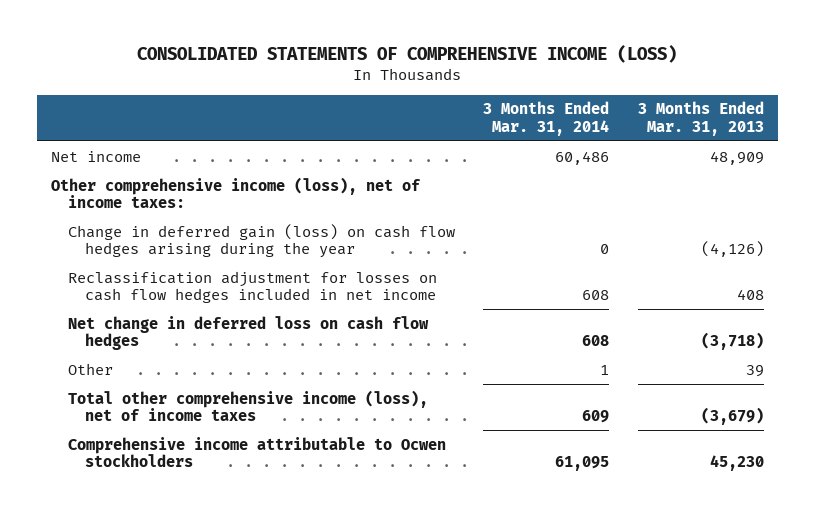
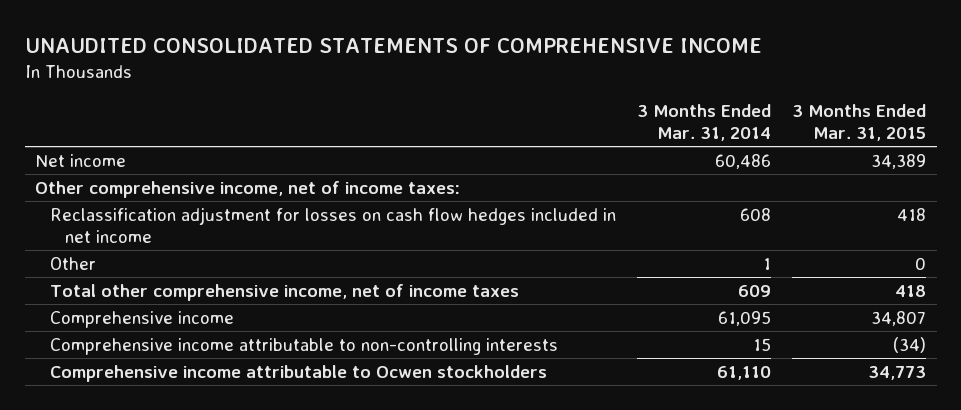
[137,44,678,63] CONSOLIDATED STATEMENTS OF COMPREHENSIVE INCOME (LOSS) -> [24,38,762,54] UNAUDITED CONSOLIDATED STATEMENTS OF COMPREHENSIVE INCOME
[637,101,764,136] 3 Months Ended Mar. 31, 2013 -> none
none -> [792,103,927,141] 3 Months Ended Mar. 31, 2015
[68,223,456,258] Change in deferred gain (loss) on cash flow hedges arising during the year -> none
[51,176,422,208] Other comprehensive income (loss), net of income taxes: -> [35,180,461,198] Other comprehensive income, net of income taxes:
[68,315,430,350] Net change in deferred loss on cash flow hedges -> none
[68,389,429,421] Total other comprehensive income (loss), net of income taxes -> [49,283,519,301] Total other comprehensive income, net of income taxes
none -> [49,310,234,328] Comprehensive income
none -> [49,337,558,355] Comprehensive income attributable to non-controlling interests
[555,455,610,471] 61,095 -> [716,365,771,380] 61,110

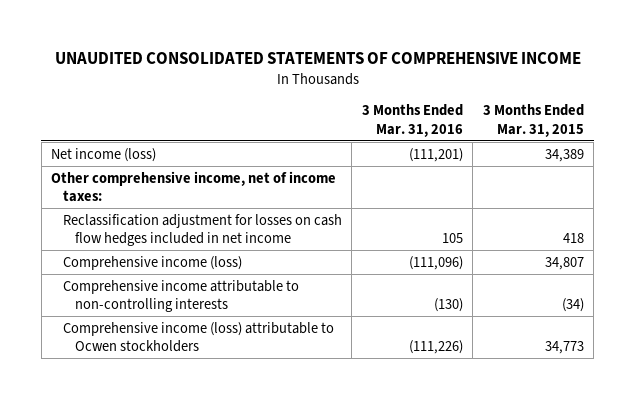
[636,103,771,141] 3 Months Ended Mar. 31, 2014 -> none
none -> [361,103,463,137] 3 Months Ended Mar. 31, 2016
[35,153,127,167] Net income -> [51,147,157,162] Net income (loss)
[49,256,96,270] Other -> none
[49,283,519,301] Total other comprehensive income, net of income taxes -> none
[49,310,234,328] Comprehensive income -> [62,255,242,270] Comprehensive income (loss)
[49,364,547,382] Comprehensive income attributable to Ocwen stockholders -> [62,321,334,353] Comprehensive income (loss) attributable to Ocwen stockholders

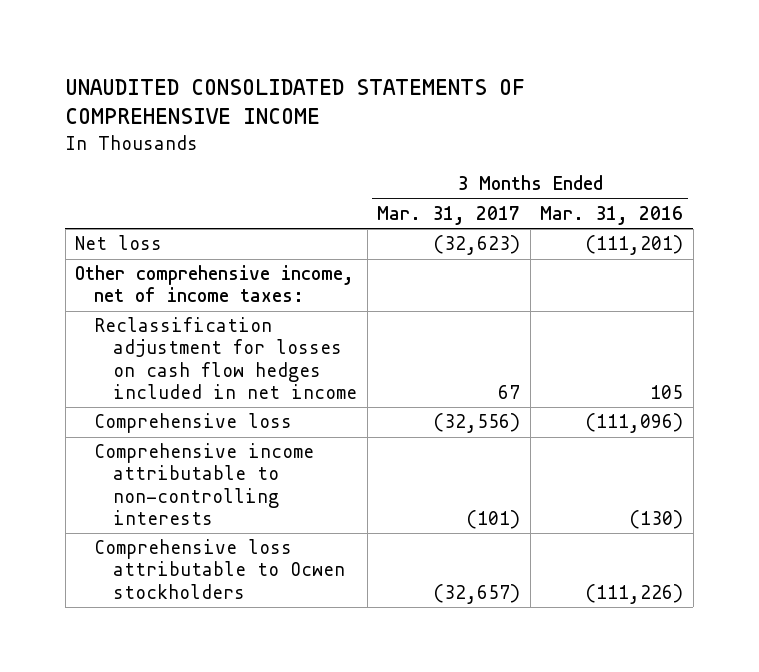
[482,103,584,137] 3 Months Ended Mar. 31, 2015 -> none
none -> [377,205,521,225] Mar. 31, 2017
[51,147,157,162] Net income (loss) -> [75,235,163,251] Net loss
[62,255,242,270] Comprehensive income (loss) -> [94,413,293,434] Comprehensive loss
[62,321,334,353] Comprehensive income (loss) attributable to Ocwen stockholders -> [94,539,346,599] Comprehensive loss attributable to Ocwen stockholders

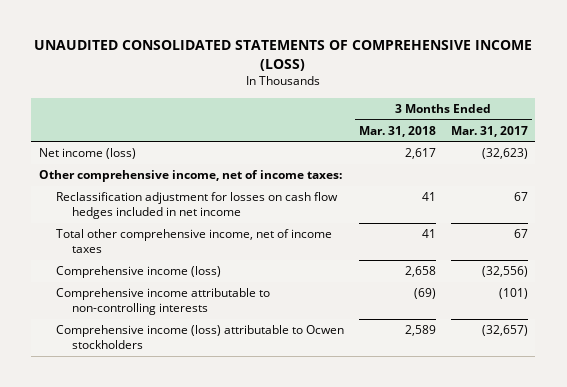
[65,78,526,125] UNAUDITED CONSOLIDATED STATEMENTS OF COMPREHENSIVE INCOME -> [34,40,533,71] UNAUDITED CONSOLIDATED STATEMENTS OF COMPREHENSIVE INCOME (LOSS)
[540,205,684,225] Mar. 31, 2016 -> none
none -> [358,125,436,137] Mar. 31, 2018
[75,235,163,251] Net loss -> [38,148,136,160] Net income (loss)
none -> [55,229,332,254] Total other comprehensive income, net of income taxes
[94,413,293,434] Comprehensive loss -> [55,266,221,279] Comprehensive income (loss)
[94,539,346,599] Comprehensive loss attributable to Ocwen stockholders -> [55,325,344,350] Comprehensive income (loss) attributable to Ocwen stockholders

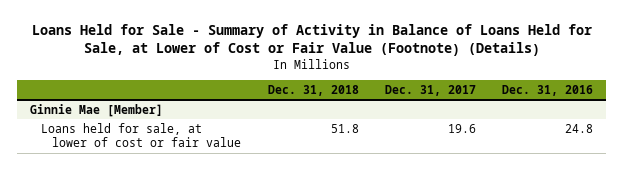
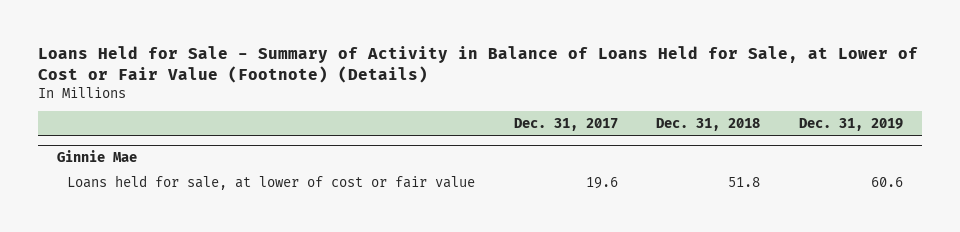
[502,84,594,96] Dec. 31, 2016 -> none
none -> [798,118,903,132] Dec. 31, 2019
[29,103,163,117] Ginnie Mae [Member] -> [57,150,138,163] Ginnie Mae

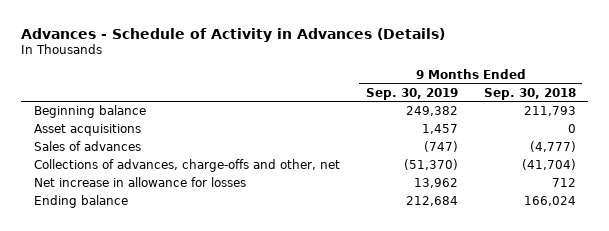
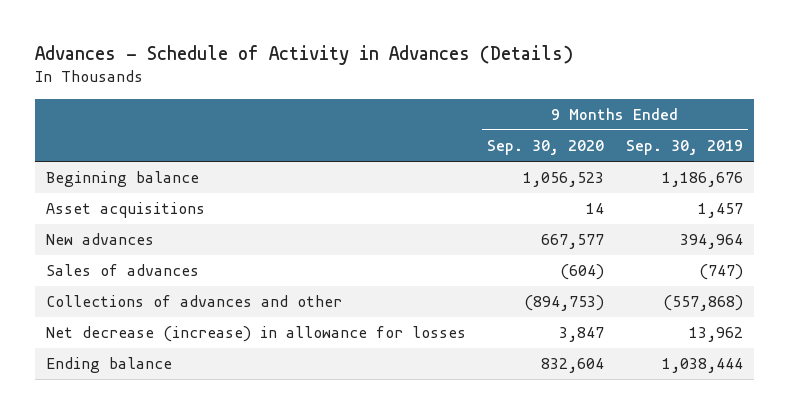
[483,87,576,100] Sep. 30, 2018 -> none
none -> [487,140,605,156] Sep. 30, 2020
[405,106,458,117] 249,382 -> [661,172,743,188] 1,186,676
none -> [45,233,154,246] New advances
[33,159,340,173] Collections of advances, charge-offs and other, net -> [45,295,342,308] Collections of advances and other
[403,159,458,171] (51,370) -> [662,295,743,312] (557,868)
[33,177,246,188] Net increase in allowance for losses -> [45,326,466,343] Net decrease (increase) in allowance for losses
[405,196,458,207] 212,684 -> [661,358,743,374] 1,038,444

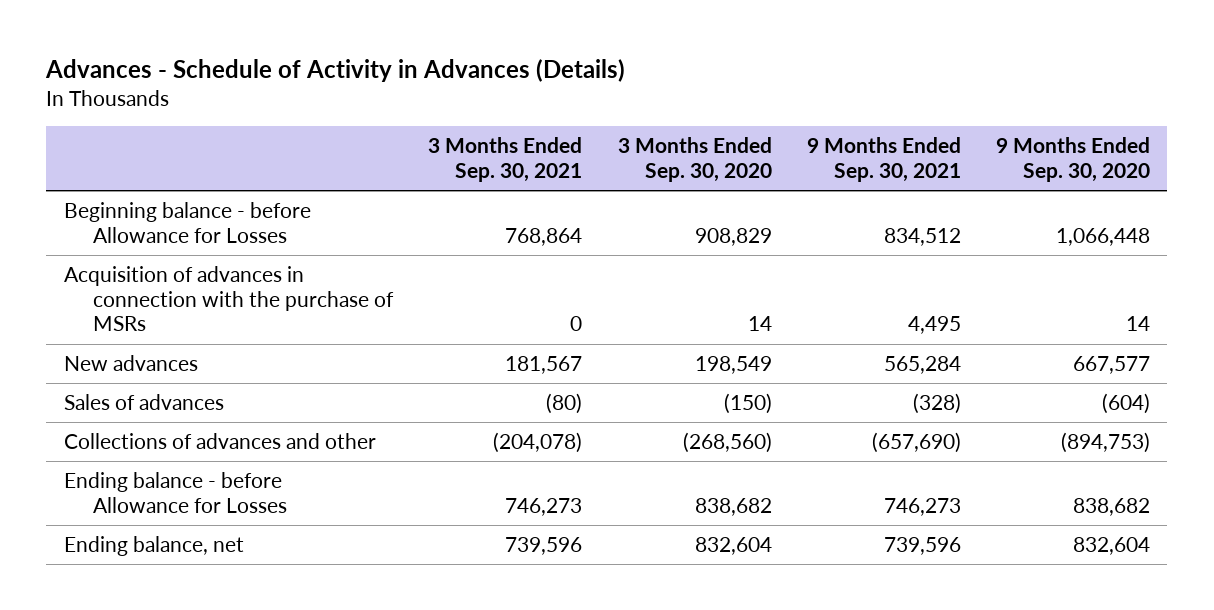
[625,140,743,156] Sep. 30, 2019 -> none
none -> [428,137,583,182] 3 Months Ended Sep. 30, 2021
none -> [617,137,772,182] 3 Months Ended Sep. 30, 2020
none -> [806,137,961,182] 9 Months Ended Sep. 30, 2021
[45,171,199,188] Beginning balance -> none
none -> [63,201,311,243] Beginning balance - before Allowance for Losses
[45,202,205,219] Asset acquisitions -> [63,265,395,332] Acquisition of advances in connection with the purchase of MSRs
[45,326,466,343] Net decrease (increase) in allowance for losses -> none
none -> [63,471,288,513] Ending balance - before Allowance for Losses
[45,357,172,374] Ending balance -> [63,535,244,556] Ending balance, net

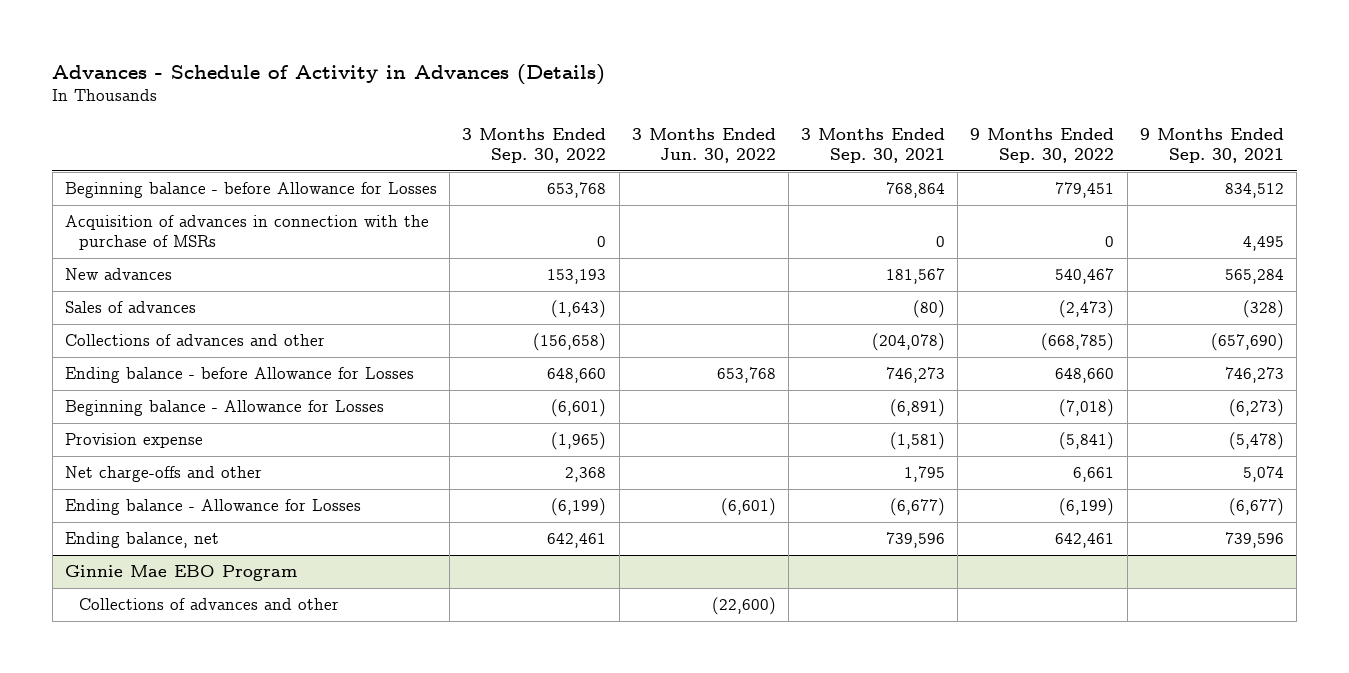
[617,137,772,182] 3 Months Ended Sep. 30, 2020 -> none
[995,137,1150,182] 9 Months Ended Sep. 30, 2020 -> none
none -> [462,128,607,164] 3 Months Ended Sep. 30, 2022
none -> [631,128,776,164] 3 Months Ended Jun. 30, 2022
none -> [970,128,1115,164] 9 Months Ended Sep. 30, 2022
none -> [65,400,385,417] Beginning balance - Allowance for Losses
none -> [65,433,204,449] Provision expense
none -> [65,466,263,483] Net charge-offs and other
none -> [65,499,362,516] Ending balance - Allowance for Losses
none -> [65,565,298,582] Ginnie Mae EBO Program
none -> [78,598,339,611] Collections of advances and other

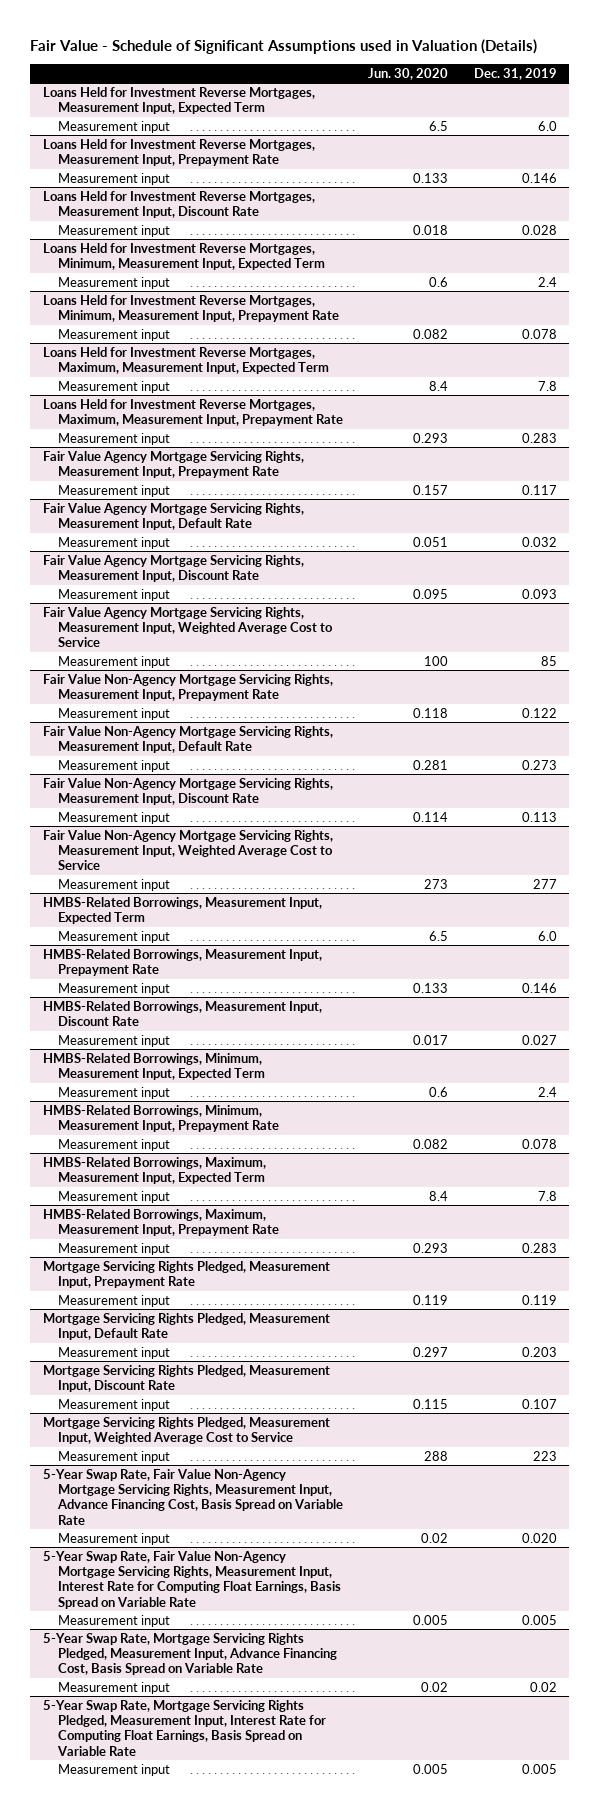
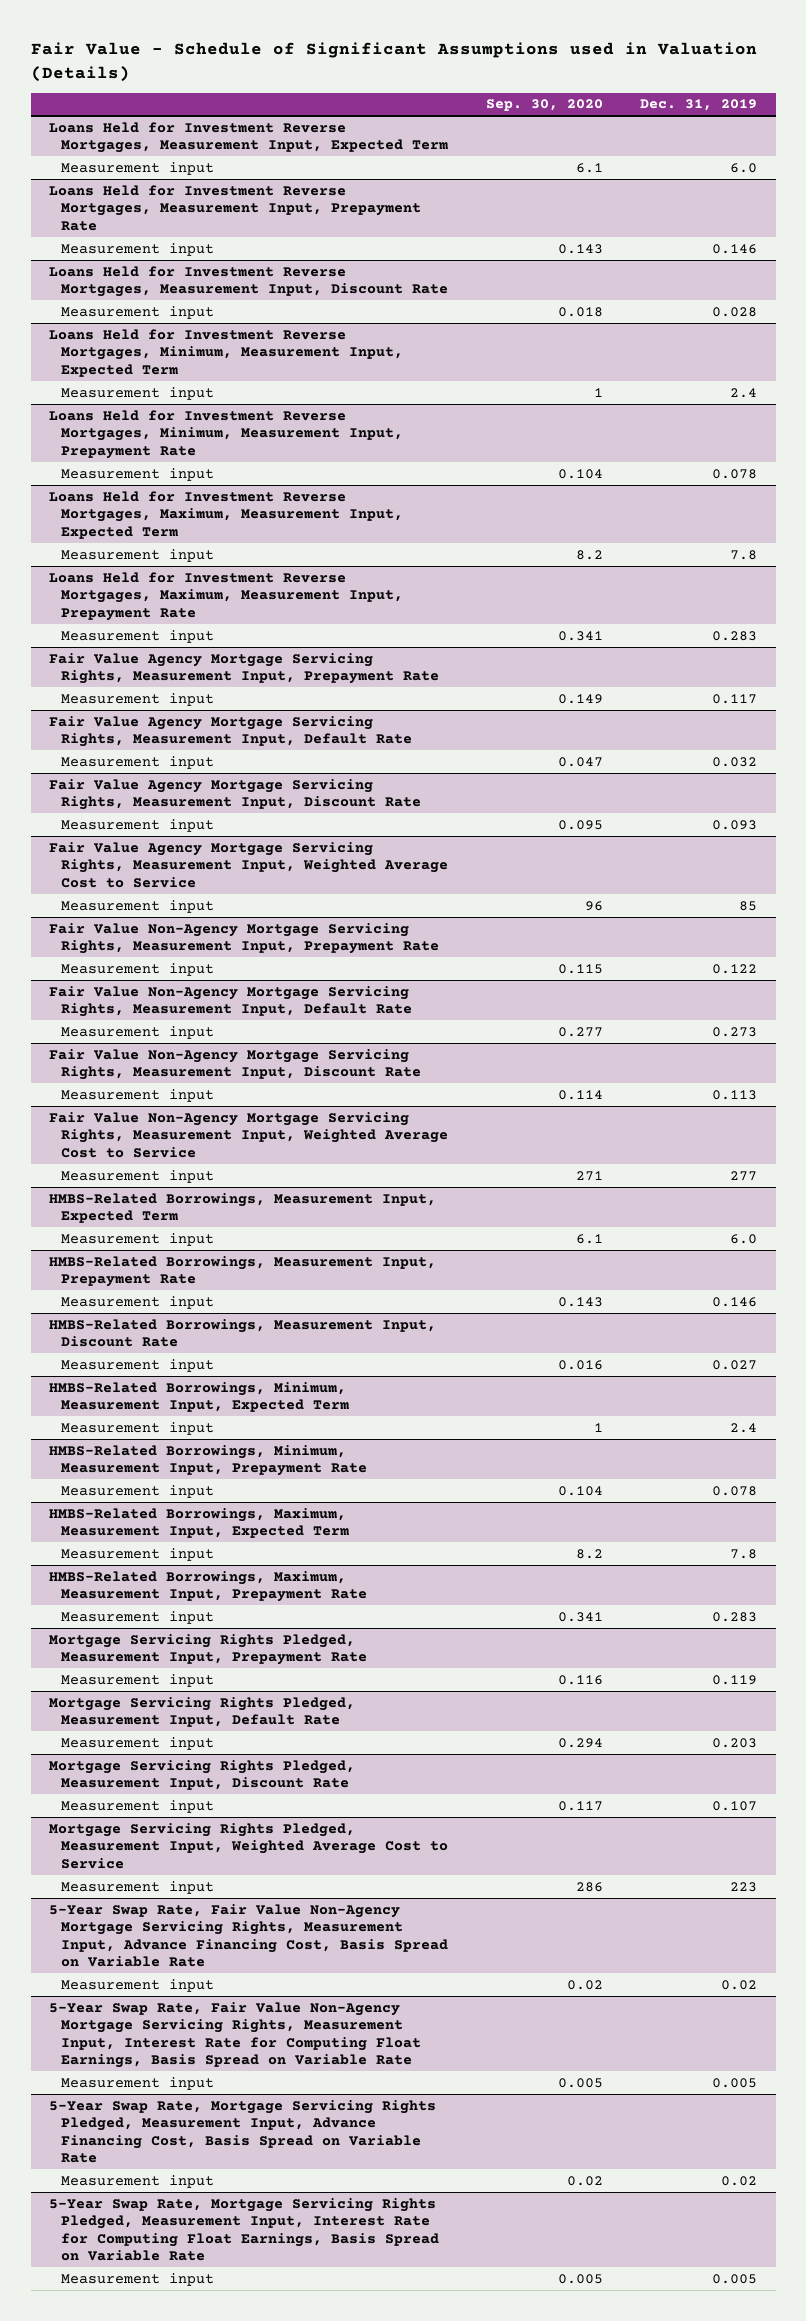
[368,67,449,80] Jun. 30, 2020 -> none
none -> [485,99,603,112] Sep. 30, 2020
[521,1532,557,1543] 0.020 -> [721,1979,758,1990] 0.02

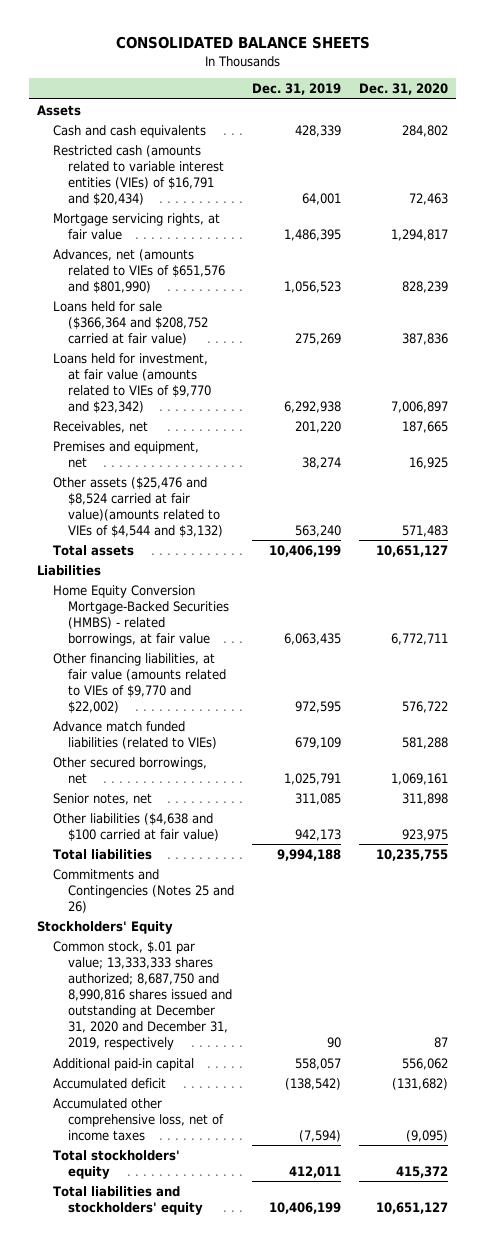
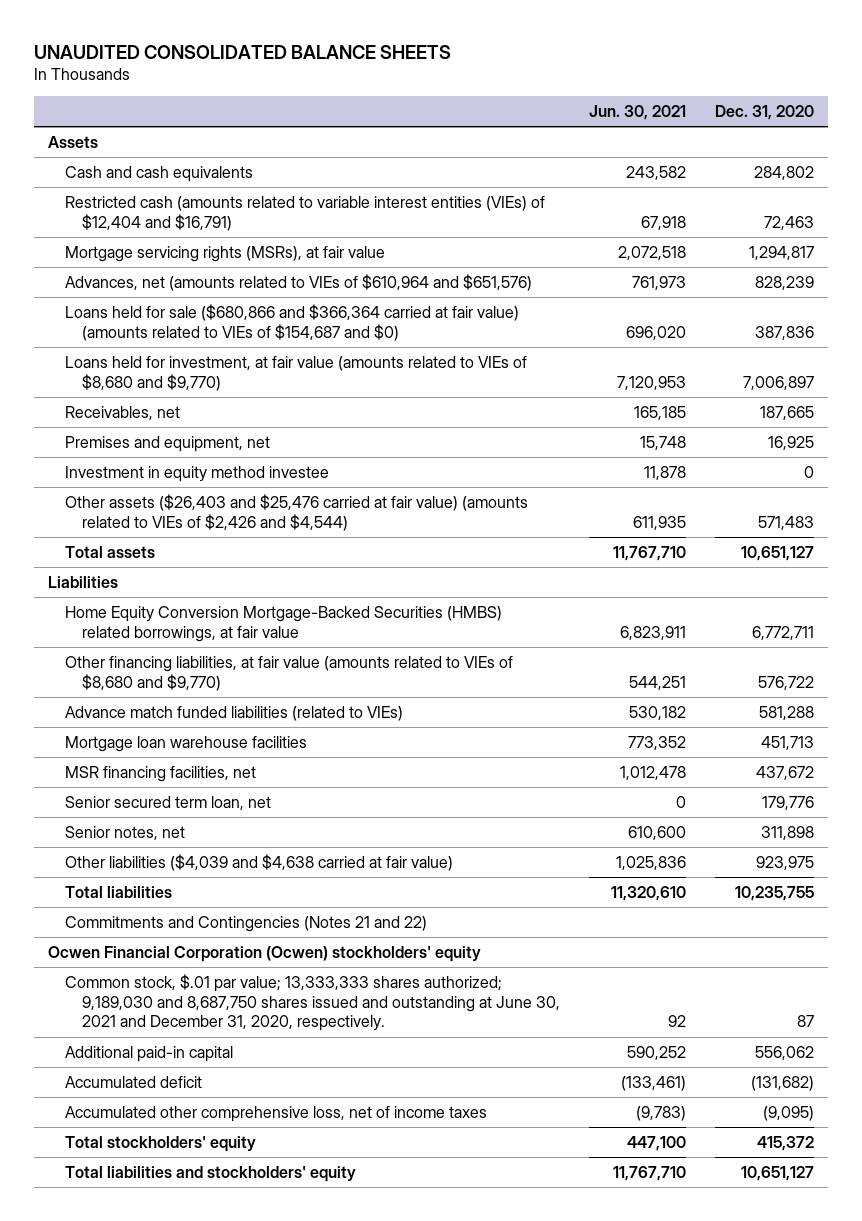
[115,36,370,50] CONSOLIDATED BALANCE SHEETS -> [34,44,452,59] UNAUDITED CONSOLIDATED BALANCE SHEETS
[251,83,341,96] Dec. 31, 2019 -> none
none -> [589,105,687,121] Jun. 30, 2021
[52,144,225,205] Restricted cash (amounts related to variable interest entities (VIEs) of $16,791 and $20,434) -> [65,195,546,231] Restricted cash (amounts related to variable interest entities (VIEs) of $12,404 and $16,791)
[52,212,220,240] Mortgage servicing rights, at fair value -> [65,245,386,262] Mortgage servicing rights (MSRs), at fair value
[52,248,226,293] Advances, net (amounts related to VIEs of $651,576 and $801,990) -> [65,273,533,291] Advances, net (amounts related to VIEs of $610,964 and $651,576)
[52,300,209,345] Loans held for sale ($366,364 and $208,752 carried at fair value) -> [65,303,520,341] Loans held for sale ($680,866 and $366,364 carried at fair value) (amounts related to VIEs of $154,687 and $0)
[52,352,212,413] Loans held for investment, at fair value (amounts related to VIEs of $9,770 and $23,342) -> [65,355,528,391] Loans held for investment, at fair value (amounts related to VIEs of $8,680 and $9,770)
none -> [65,465,330,482] Investment in equity method investee
[52,476,224,537] Other assets ($25,476 and $8,524 carried at fair value)(amounts related to VIEs of $4,544 and $3,132) -> [65,493,529,531] Other assets ($26,403 and $25,476 carried at fair value) (amounts related to VIEs of $2,426 and $4,544)
[52,584,230,646] Home Equity Conversion Mortgage-Backed Securities (HMBS) - related borrowings, at fair value -> [65,605,503,642] Home Equity Conversion Mortgage-Backed Securities (HMBS) related borrowings, at fair value
[52,652,227,713] Other financing liabilities, at fair value (amounts related to VIEs of $9,770 and $22,002) -> [65,655,514,691] Other financing liabilities, at fair value (amounts related to VIEs of $8,680 and $9,770)
none -> [65,735,308,752] Mortgage loan warehouse facilities
none -> [65,765,257,782] MSR financing facilities, net
[52,756,207,784] Other secured borrowings, net -> [65,795,272,810] Senior secured term loan, net
[390,772,448,785] 1,069,161 -> [761,795,814,810] 179,776
[52,812,220,841] Other liabilities ($4,638 and $100 carried at fair value) -> [65,853,454,871] Other liabilities ($4,039 and $4,638 carried at fair value)
[52,868,235,913] Commitments and Contingencies (Notes 25 and 26) -> [65,915,428,932] Commitments and Contingencies (Notes 21 and 22)
[37,920,174,934] Stockholders' Equity -> [48,945,482,962] Ocwen Financial Corporation (Ocwen) stockholders' equity
[52,940,233,1051] Common stock, $.01 par value; 13,333,333 shares authorized; 8,687,750 and 8,990,816 shares issued and outstanding at December 31, 2020 and December 31, 2019, respectively -> [65,973,561,1032] Common stock, $.01 par value; 13,333,333 shares authorized; 9,189,030 and 8,687,750 shares issued and outstanding at June 30, 2021 and December 31, 2020, respectively.

